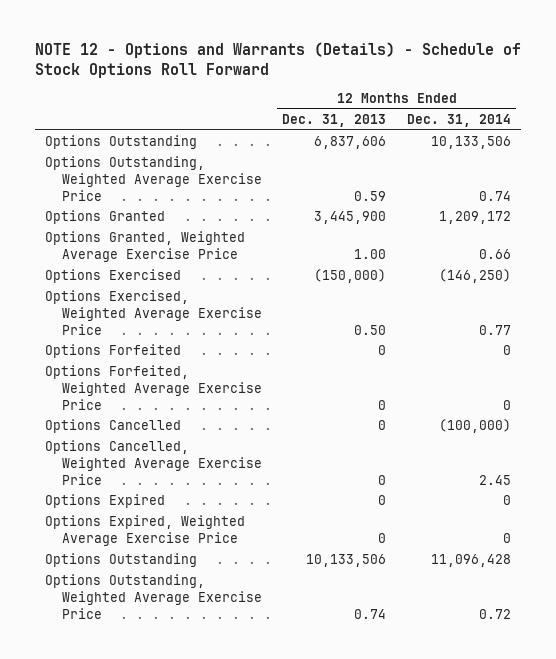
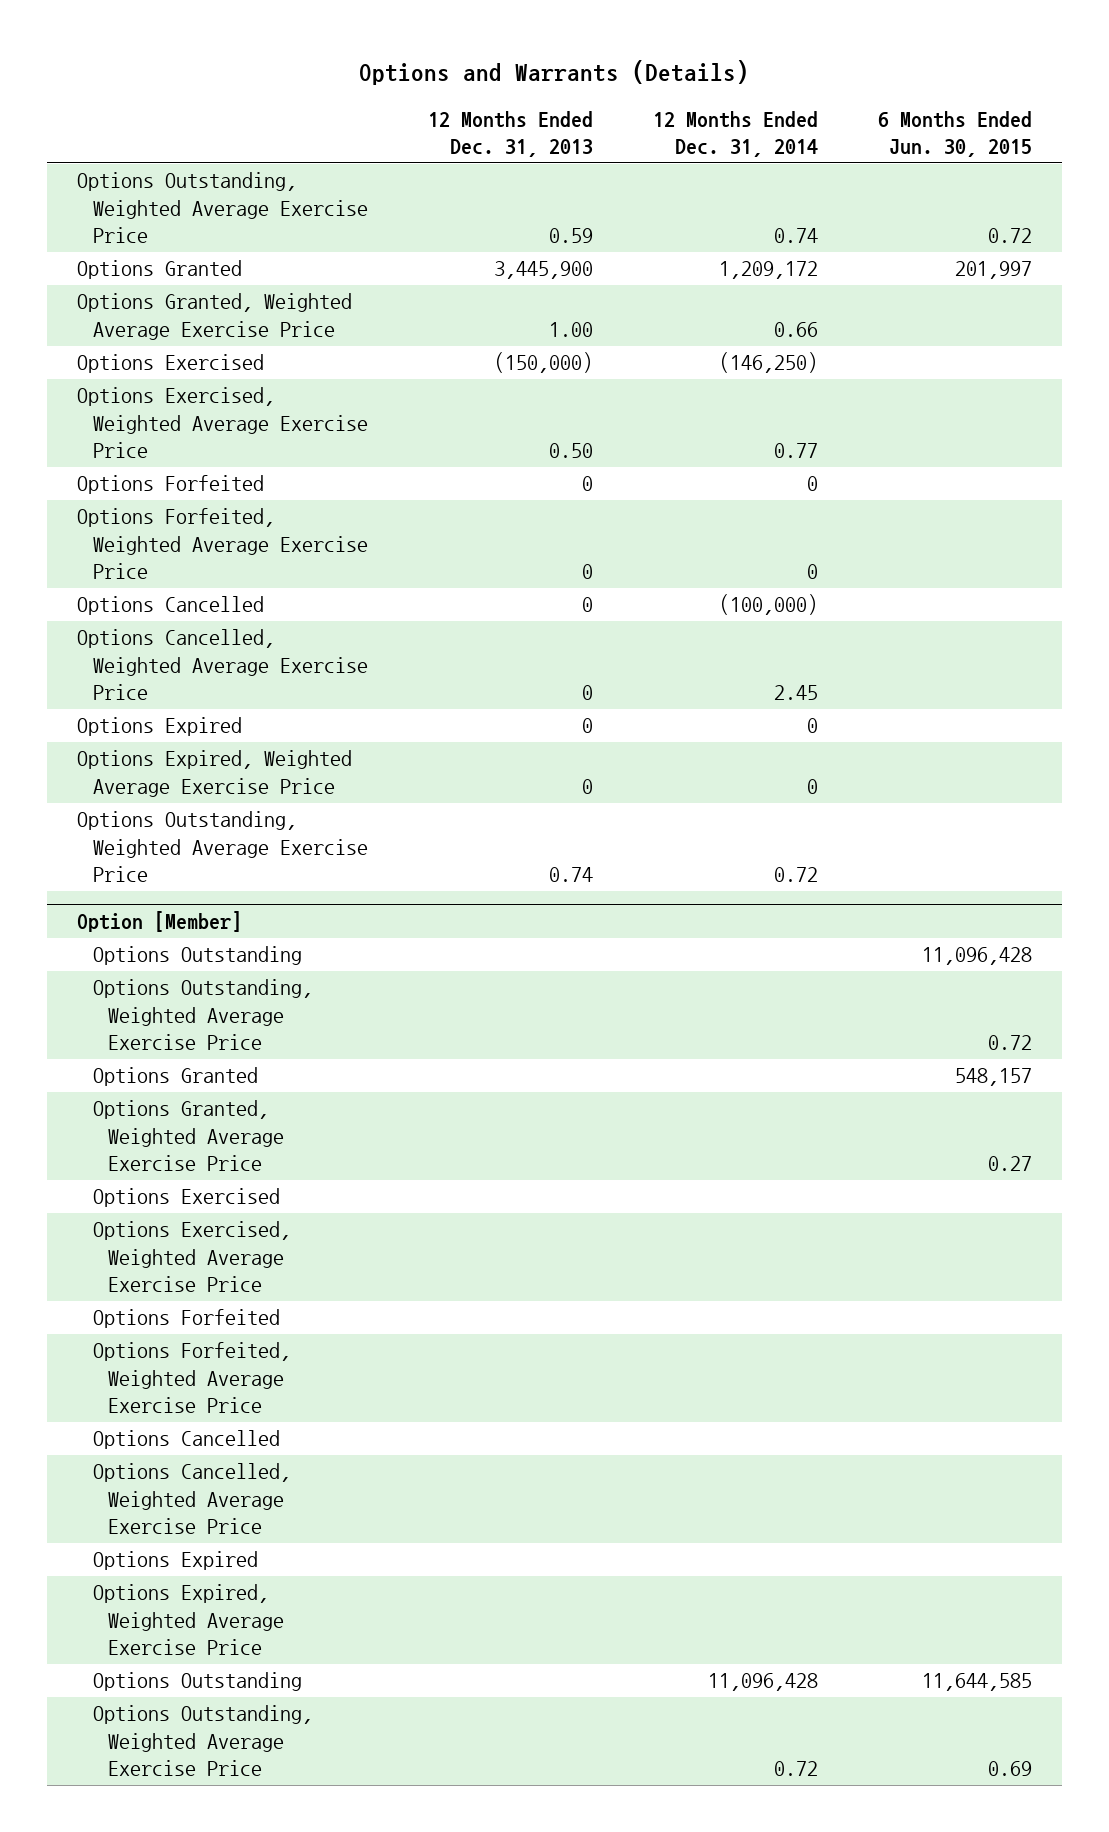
[34,41,521,78] NOTE 12 - Options and Warrants (Details) - Schedule of Stock Options Roll Forward -> [359,60,750,86] Options and Warrants (Details)
none -> [877,110,1032,158] 6 Months Ended Jun. 30, 2015
[44,135,197,150] Options Outstanding -> none
[44,553,197,568] Options Outstanding -> none
none -> [76,911,242,933] Option [Member]
none -> [92,946,302,966] Options Outstanding
none -> [92,979,313,1051] Options Outstanding, Weighted Average Exercise Price
none -> [92,1067,258,1087] Options Granted
none -> [92,1100,285,1172] Options Granted, Weighted Average Exercise Price
none -> [92,1188,280,1208] Options Exercised
none -> [92,1221,291,1293] Options Exercised, Weighted Average Exercise Price
none -> [92,1309,280,1329] Options Forfeited
none -> [92,1342,291,1414] Options Forfeited, Weighted Average Exercise Price
none -> [92,1430,280,1450] Options Cancelled
none -> [92,1463,291,1535] Options Cancelled, Weighted Average Exercise Price
none -> [92,1551,258,1571] Options Expired
none -> [92,1584,285,1656] Options Expired, Weighted Average Exercise Price
none -> [92,1672,302,1692] Options Outstanding
none -> [92,1705,313,1777] Options Outstanding, Weighted Average Exercise Price

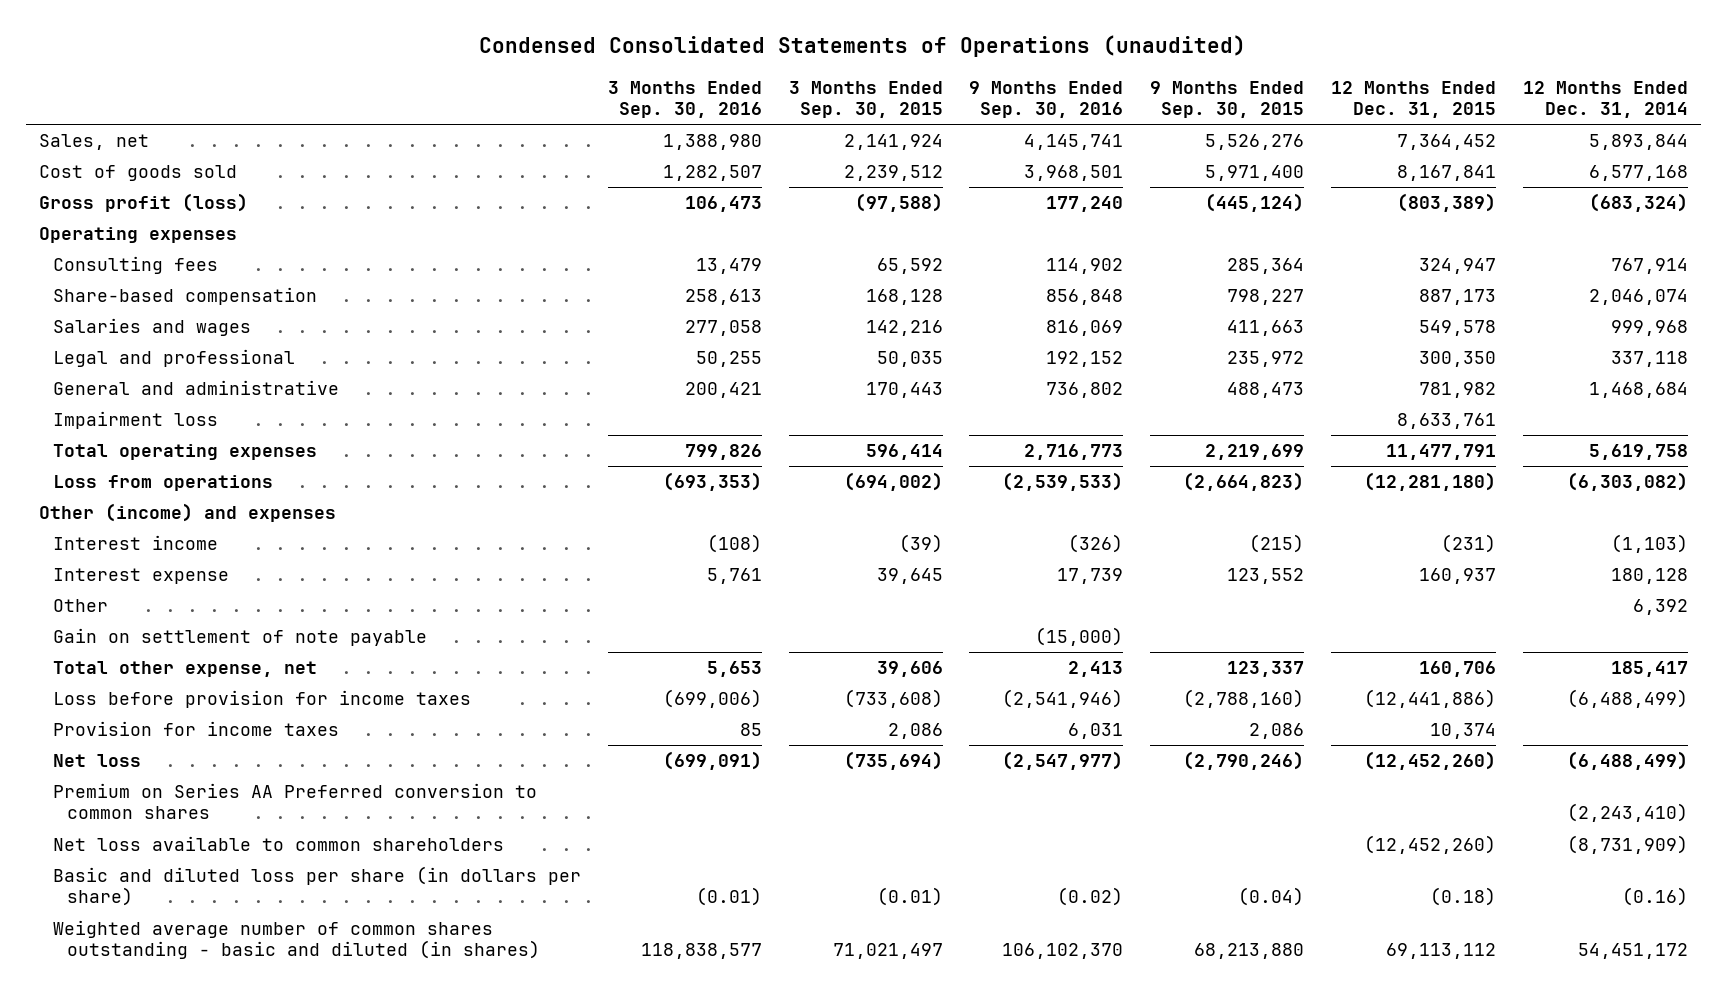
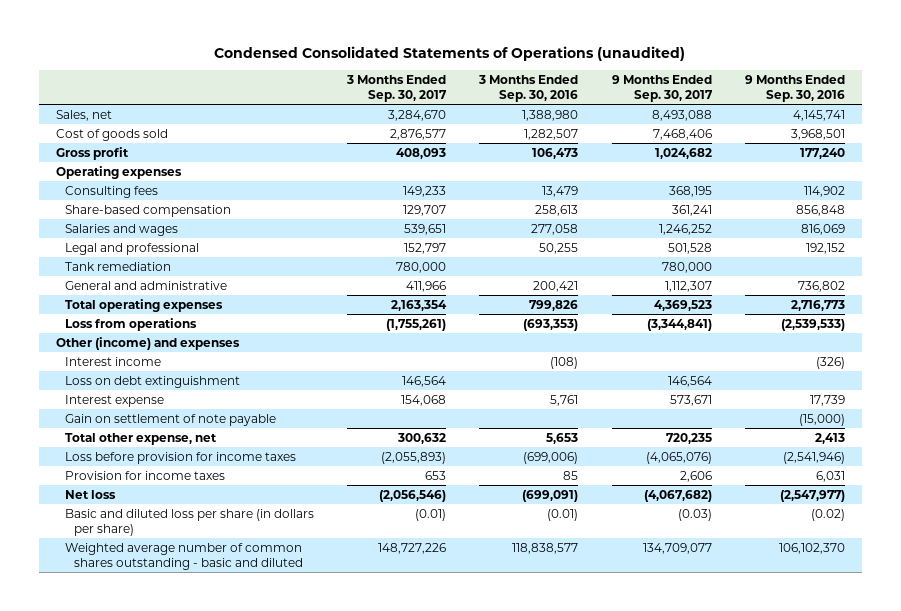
[788,80,943,118] 3 Months Ended Sep. 30, 2015 -> none
[1150,80,1305,118] 9 Months Ended Sep. 30, 2015 -> none
[1330,80,1496,118] 12 Months Ended Dec. 31, 2015 -> none
[1522,80,1688,118] 12 Months Ended Dec. 31, 2014 -> none
none -> [346,74,448,102] 3 Months Ended Sep. 30, 2017
none -> [611,74,713,102] 9 Months Ended Sep. 30, 2017
[38,193,248,213] Gross profit (loss) -> [56,146,130,160] Gross profit
none -> [65,261,172,271] Tank remediation
[52,411,218,430] Impairment loss -> none
none -> [65,375,241,388] Loss on debt extinguishment
[52,599,108,613] Other -> none
[52,783,537,820] Premium on Series AA Preferred conversion to common shares -> none
[52,836,504,852] Net loss available to common shareholders -> none
[52,920,541,960] Weighted average number of common shares outstanding - basic and diluted (in shares) -> [65,542,304,570] Weighted average number of common shares outstanding - basic and diluted

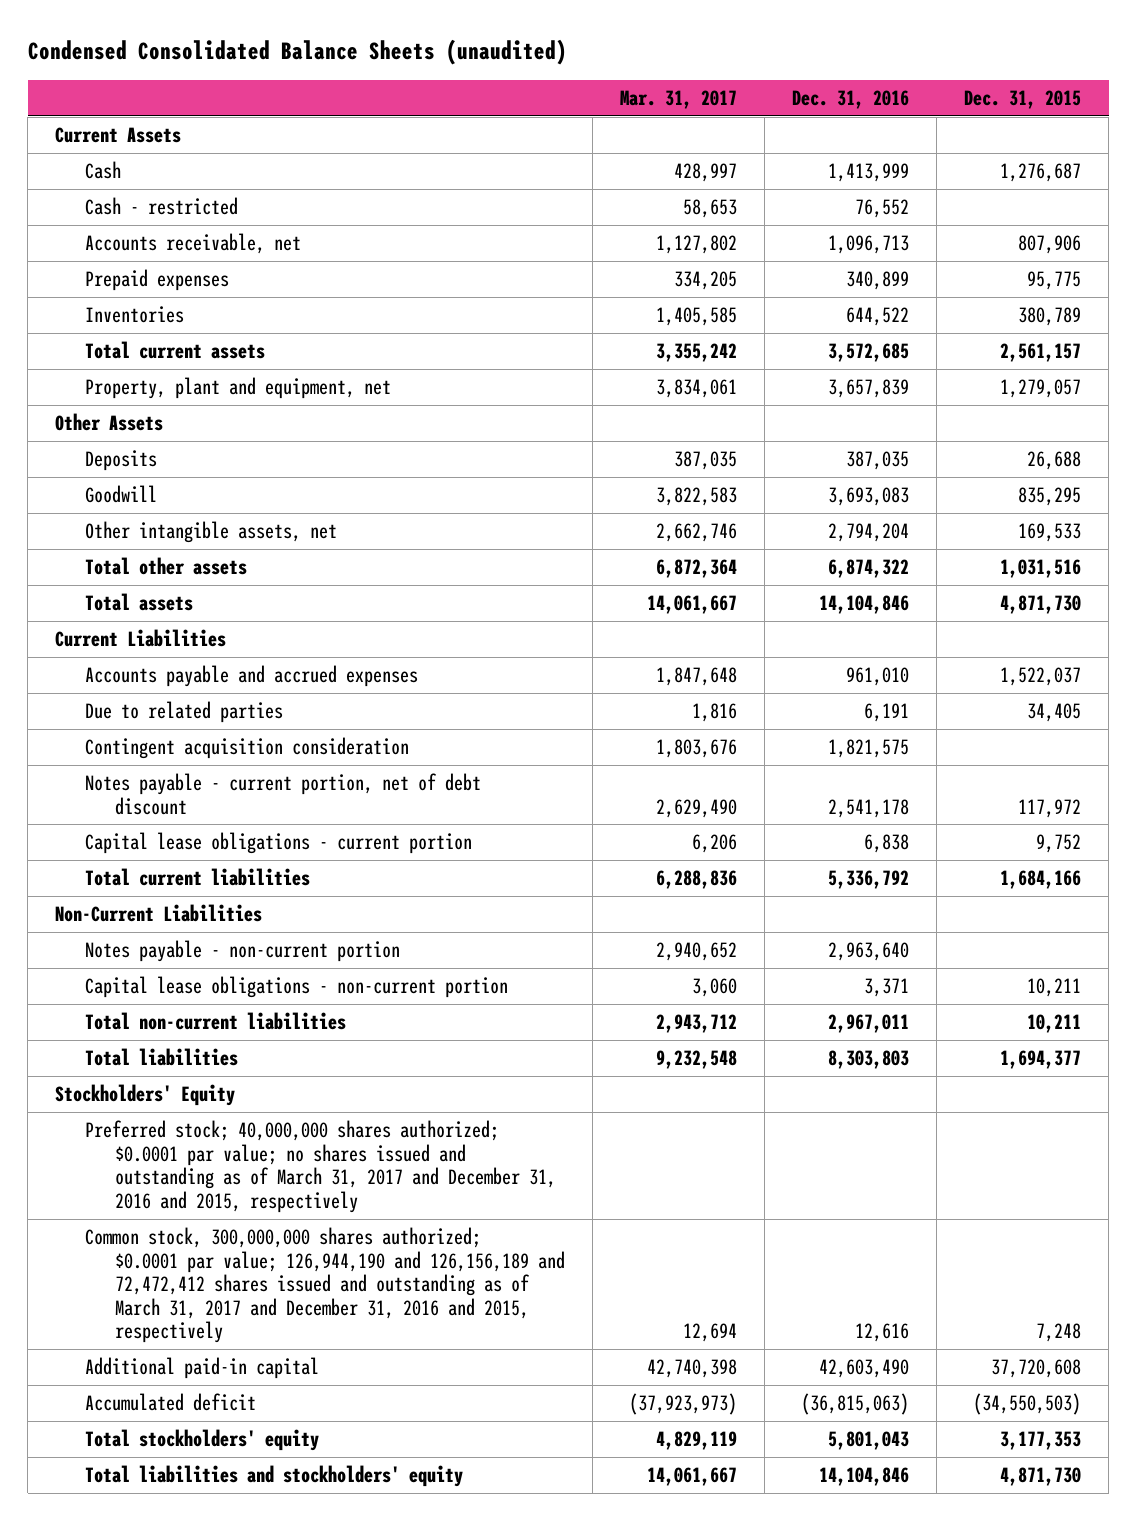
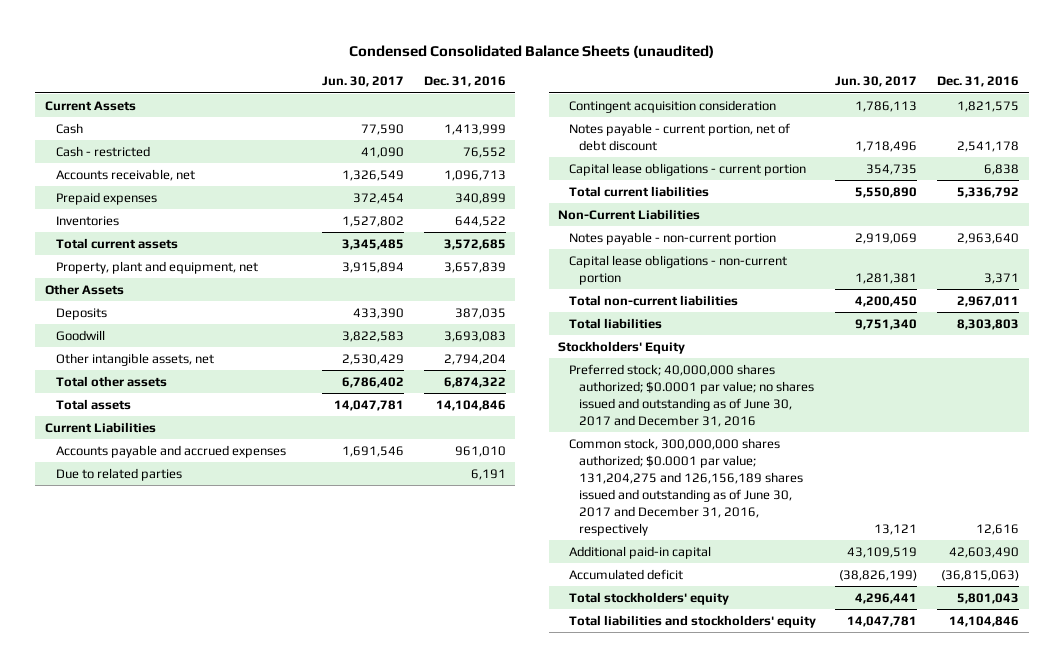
[619,89,737,109] Mar. 31, 2017 -> none
[964,89,1082,109] Dec. 31, 2015 -> none
none -> [322,76,405,88] Jun. 30, 2017
[85,1120,556,1213] Preferred stock; 40,000,000 shares authorized; $0.0001 par value; no shares issued and outstanding as of March 31, 2017 and December 31, 2016 and 2015, respectively -> [568,363,815,427] Preferred stock; 40,000,000 shares authorized; $0.0001 par value; no shares issued and outstanding as of June 30, 2017 and December 31, 2016
[85,1227,565,1344] Common stock, 300,000,000 shares authorized; $0.0001 par value; 126,944,190 and 126,156,189 and 72,472,412 shares issued and outstanding as of March 31, 2017 and December 31, 2016 and 2015, respectively -> [568,437,804,536] Common stock, 300,000,000 shares authorized; $0.0001 par value; 131,204,275 and 126,156,189 shares issued and outstanding as of June 30, 2017 and December 31, 2016, respectively

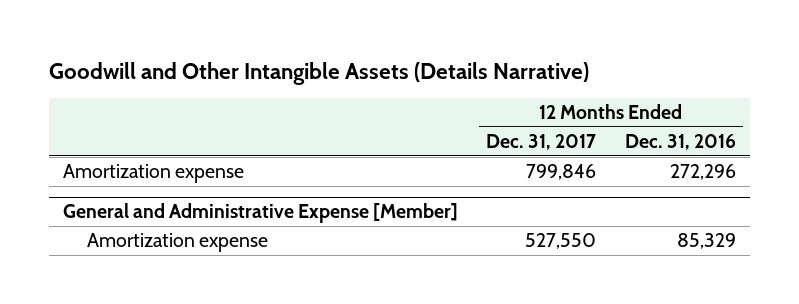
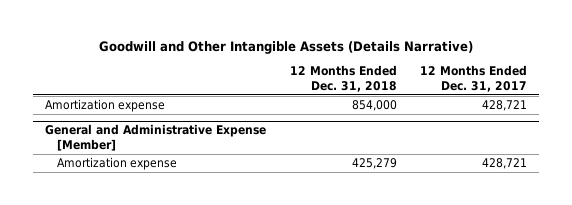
[624,134,736,151] Dec. 31, 2016 -> none
none -> [289,65,397,92] 12 Months Ended Dec. 31, 2018
[526,164,597,181] 799,846 -> [482,100,528,112] 428,721
[525,233,597,250] 527,550 -> [482,158,528,170] 428,721

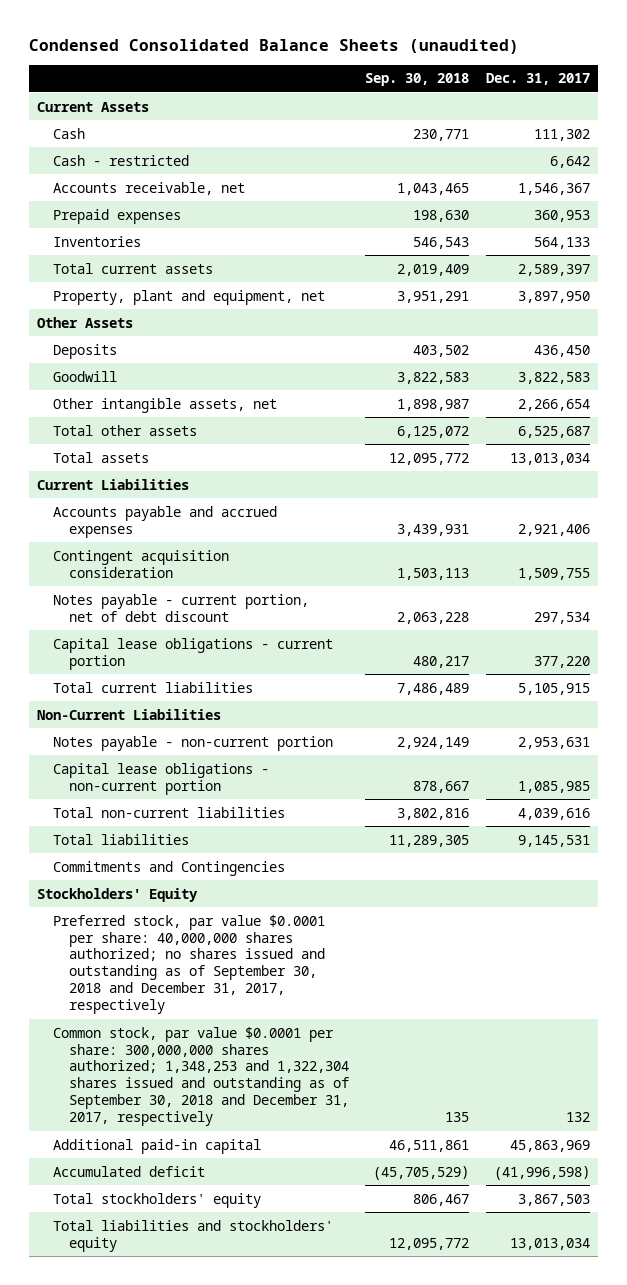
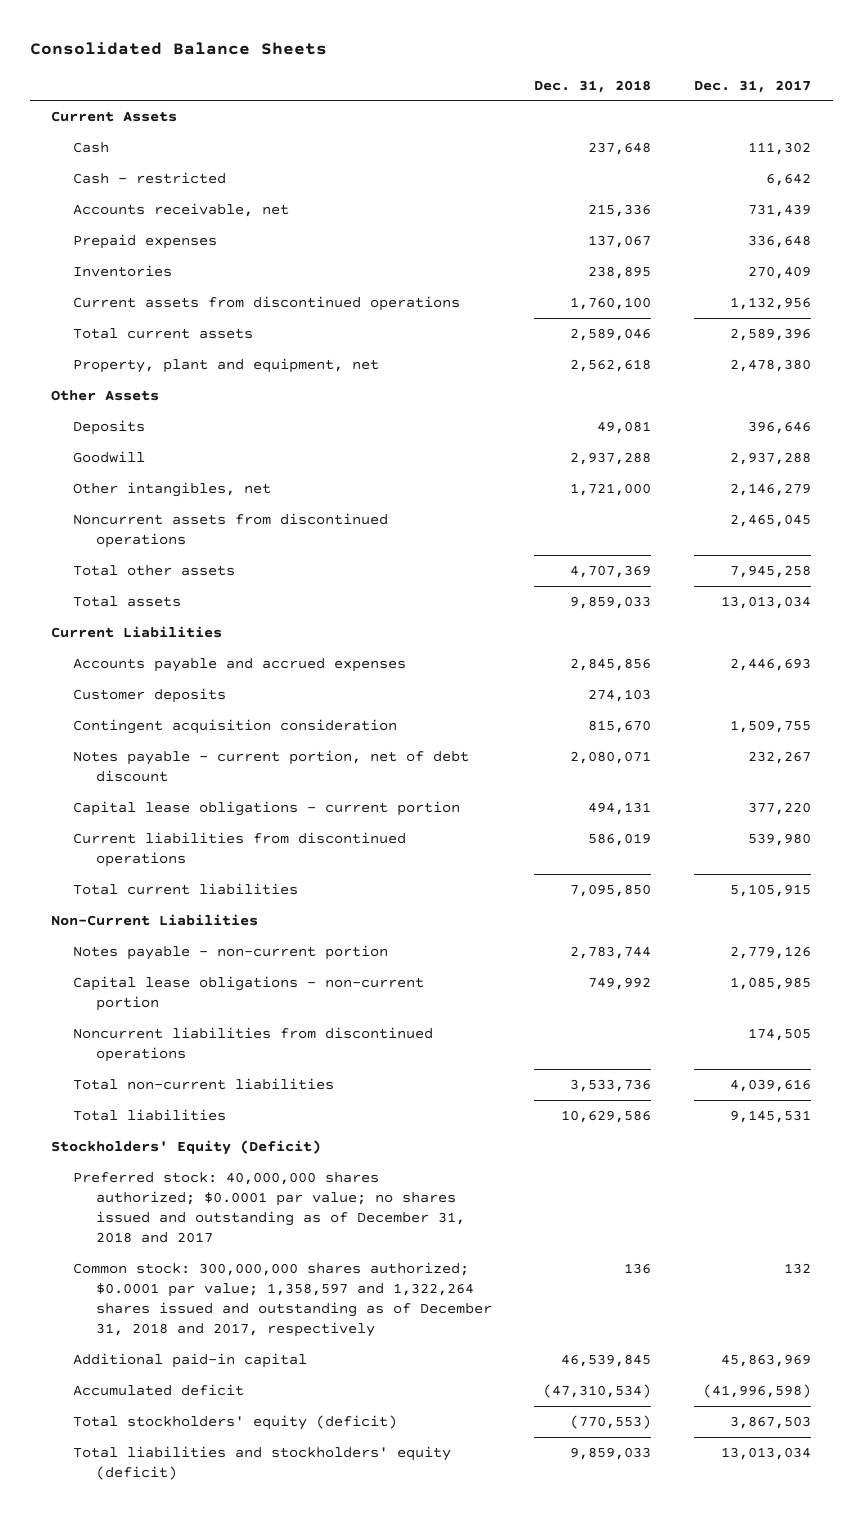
[29,38,520,54] Condensed Consolidated Balance Sheets (unaudited) -> [29,41,327,55] Consolidated Balance Sheets
[365,73,470,87] Sep. 30, 2018 -> none
none -> [534,79,652,93] Dec. 31, 2018
[517,182,590,195] 1,546,367 -> [748,204,812,218] 731,439
[533,209,590,222] 360,953 -> [748,235,812,249] 336,648
[533,236,590,249] 564,133 -> [748,266,812,280] 270,409
none -> [73,296,461,312] Current assets from discontinued operations
[517,263,590,276] 2,589,397 -> [730,328,812,342] 2,589,396
[517,290,590,303] 3,897,950 -> [730,359,812,373] 2,478,380
[533,344,590,357] 436,450 -> [748,421,812,435] 396,646
[517,371,590,384] 3,822,583 -> [730,452,812,466] 2,937,288
[53,397,278,413] Other intangible assets, net -> [73,482,272,498] Other intangibles, net
[517,398,590,411] 2,266,654 -> [730,483,812,497] 2,146,279
none -> [73,513,389,549] Noncurrent assets from discontinued operations
[517,425,590,438] 6,525,687 -> [730,565,812,579] 7,945,258
[517,523,590,536] 2,921,406 -> [730,658,812,672] 2,446,693
none -> [73,688,227,704] Customer deposits
[533,611,590,624] 297,534 -> [748,751,812,765] 232,267
none -> [73,832,407,868] Current liabilities from discontinued operations
[517,736,590,749] 2,953,631 -> [730,946,812,960] 2,779,126
none -> [73,1027,434,1063] Noncurrent liabilities from discontinued operations
[53,860,286,876] Commitments and Contingencies -> none
[37,887,199,902] Stockholders' Equity -> [50,1140,321,1156] Stockholders' Equity (Deficit)
[53,914,326,1014] Preferred stock, par value $0.0001 per share: 40,000,000 shares authorized; no shares issued and outstanding as of September 30, 2018 and December 31, 2017, respectively -> [73,1172,465,1244] Preferred stock: 40,000,000 shares authorized; $0.0001 par value; no shares issued and outstanding as of December 31, 2018 and 2017
[53,1026,349,1126] Common stock, par value $0.0001 per share: 300,000,000 shares authorized; 1,348,253 and 1,322,304 shares issued and outstanding as of September 30, 2018 and December 31, 2017, respectively -> [73,1262,492,1338] Common stock: 300,000,000 shares authorized; $0.0001 par value; 1,358,597 and 1,322,264 shares issued and outstanding as of December 31, 2018 and 2017, respectively
[53,1192,262,1208] Total stockholders' equity -> [73,1415,398,1431] Total stockholders' equity (deficit)
[53,1219,334,1252] Total liabilities and stockholders' equity -> [73,1446,452,1481] Total liabilities and stockholders' equity (deficit)

